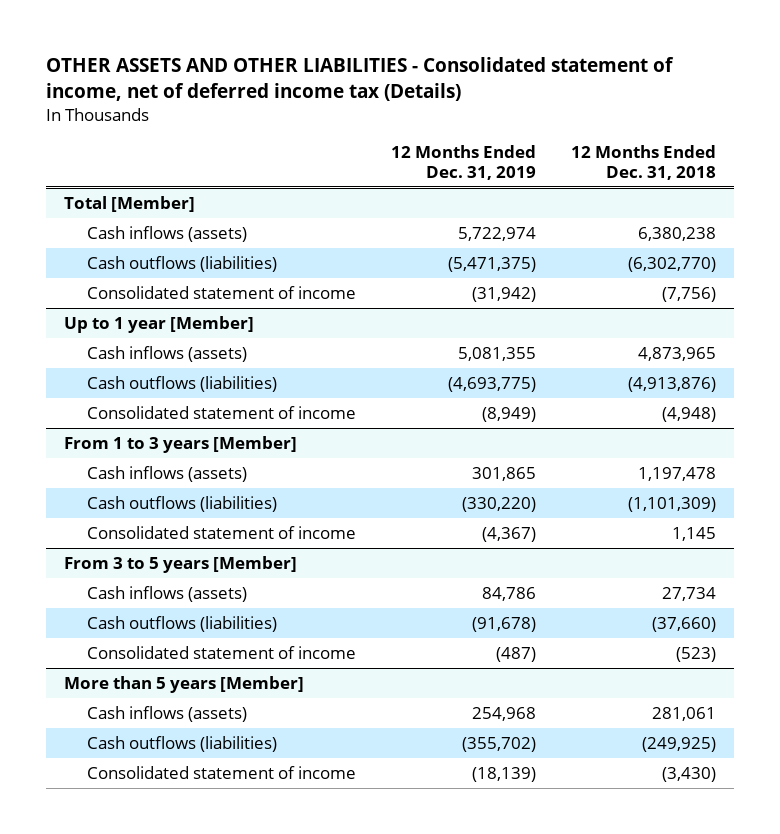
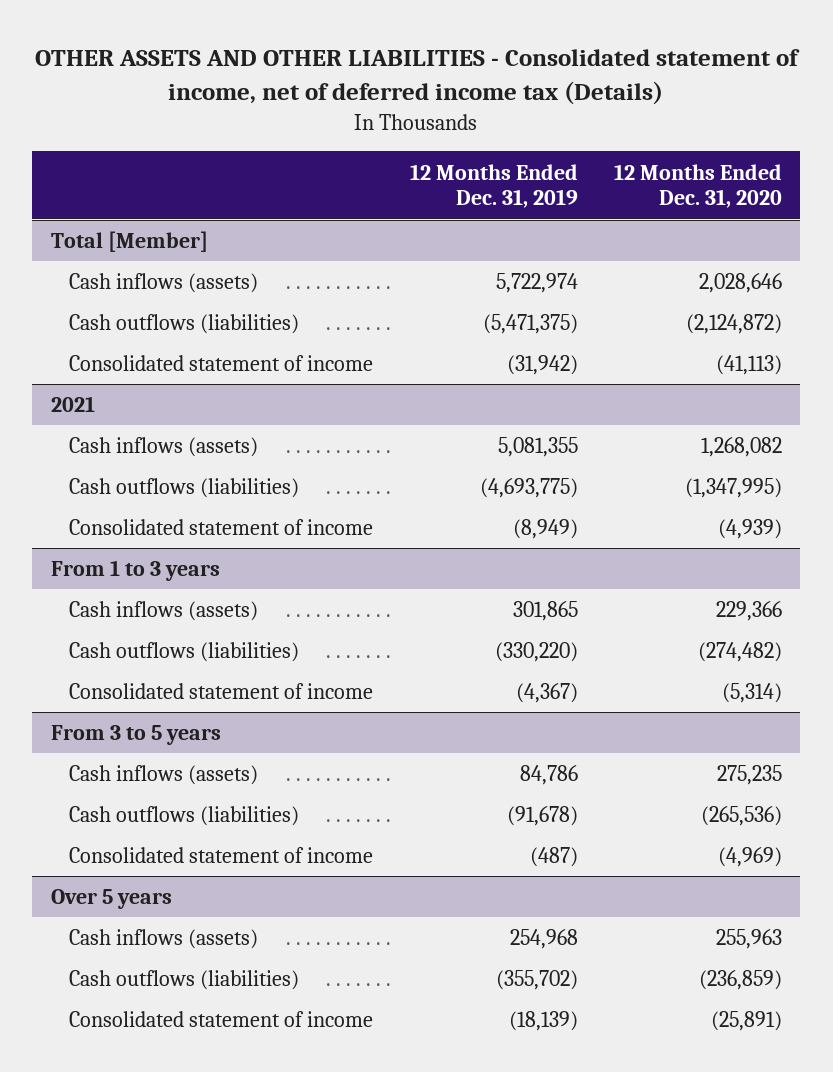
[571,145,717,180] 12 Months Ended Dec. 31, 2018 -> none
none -> [613,163,782,209] 12 Months Ended Dec. 31, 2020
[63,315,254,333] Up to 1 year [Member] -> [50,396,95,413] 2021
[63,435,297,453] From 1 to 3 years [Member] -> [50,560,220,582] From 1 to 3 years
[63,555,297,573] From 3 to 5 years [Member] -> [50,725,221,746] From 3 to 5 years
[63,675,304,693] More than 5 years [Member] -> [50,889,172,910] Over 5 years

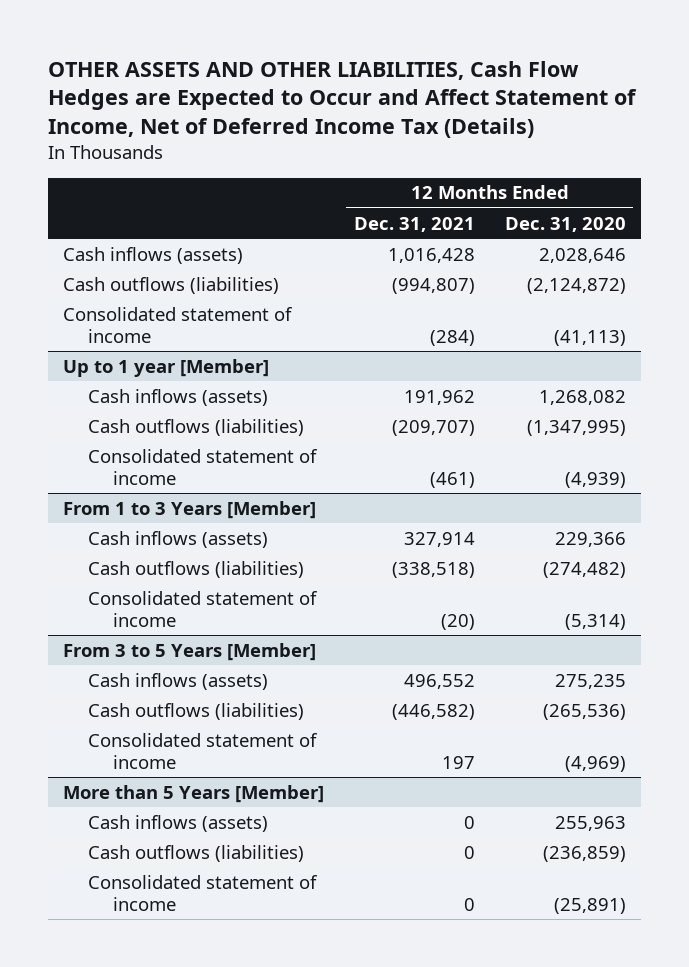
[35,49,801,106] OTHER ASSETS AND OTHER LIABILITIES - Consolidated statement of income, net of deferred income tax (Details) -> [47,60,637,139] OTHER ASSETS AND OTHER LIABILITIES, Cash Flow Hedges are Expected to Occur and Affect Statement of Income, Net of Deferred Income Tax (Details)
[409,163,578,209] 12 Months Ended Dec. 31, 2019 -> none
none -> [353,216,475,232] Dec. 31, 2021
[50,231,208,253] Total [Member] -> none
[50,396,95,413] 2021 -> [62,358,269,377] Up to 1 year [Member]
[50,560,220,582] From 1 to 3 years -> [62,500,316,519] From 1 to 3 Years [Member]
[50,725,221,746] From 3 to 5 years -> [62,642,316,661] From 3 to 5 Years [Member]
[50,889,172,910] Over 5 years -> [62,784,324,803] More than 5 Years [Member]

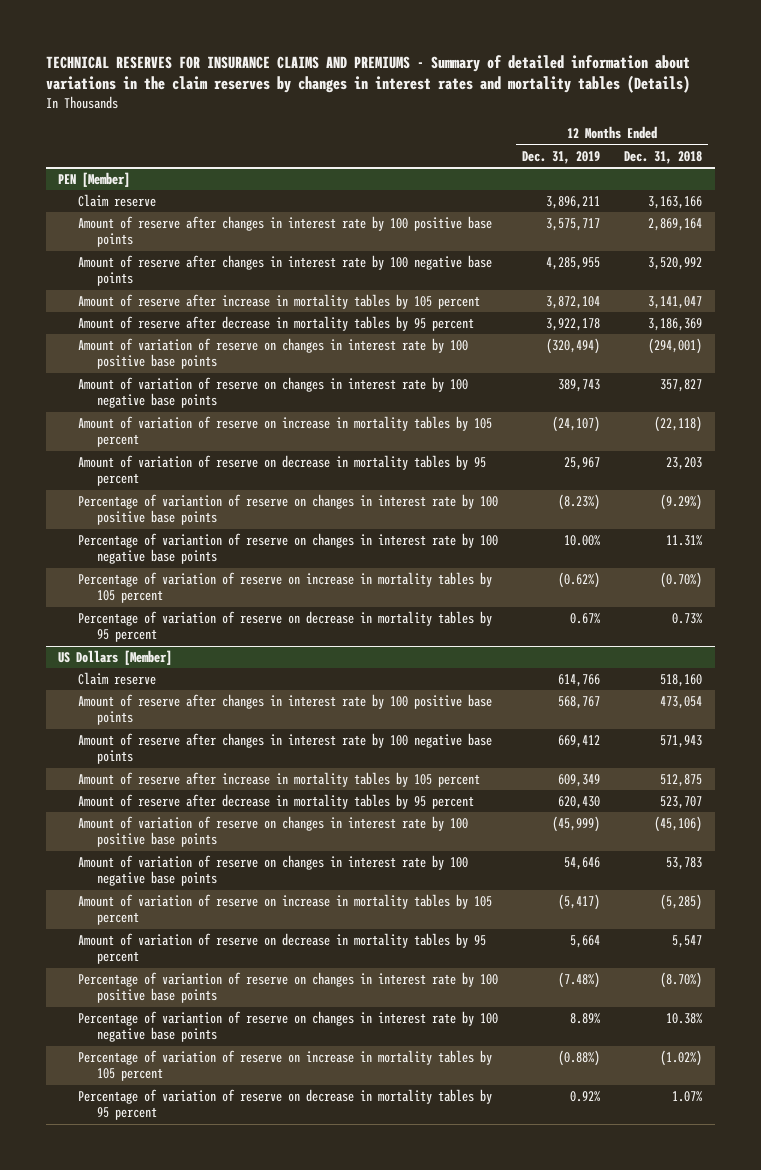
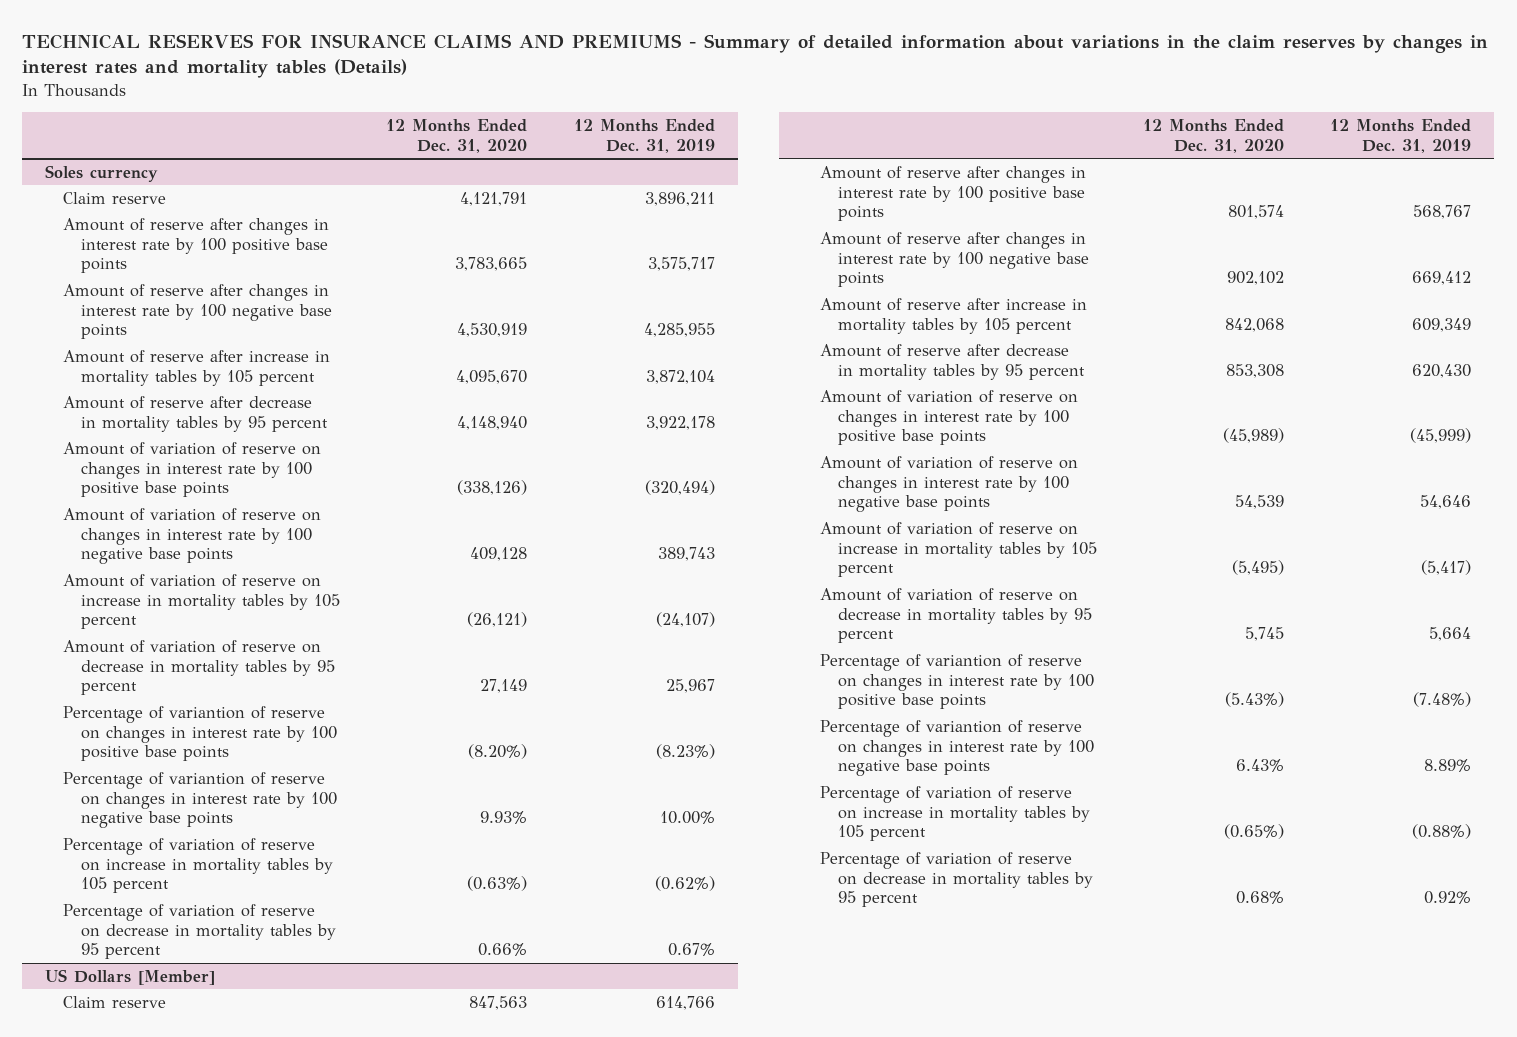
[624,150,703,164] Dec. 31, 2018 -> none
none -> [386,119,528,153] 12 Months Ended Dec. 31, 2020
[58,172,131,188] PEN [Member] -> [45,164,159,182] Soles currency

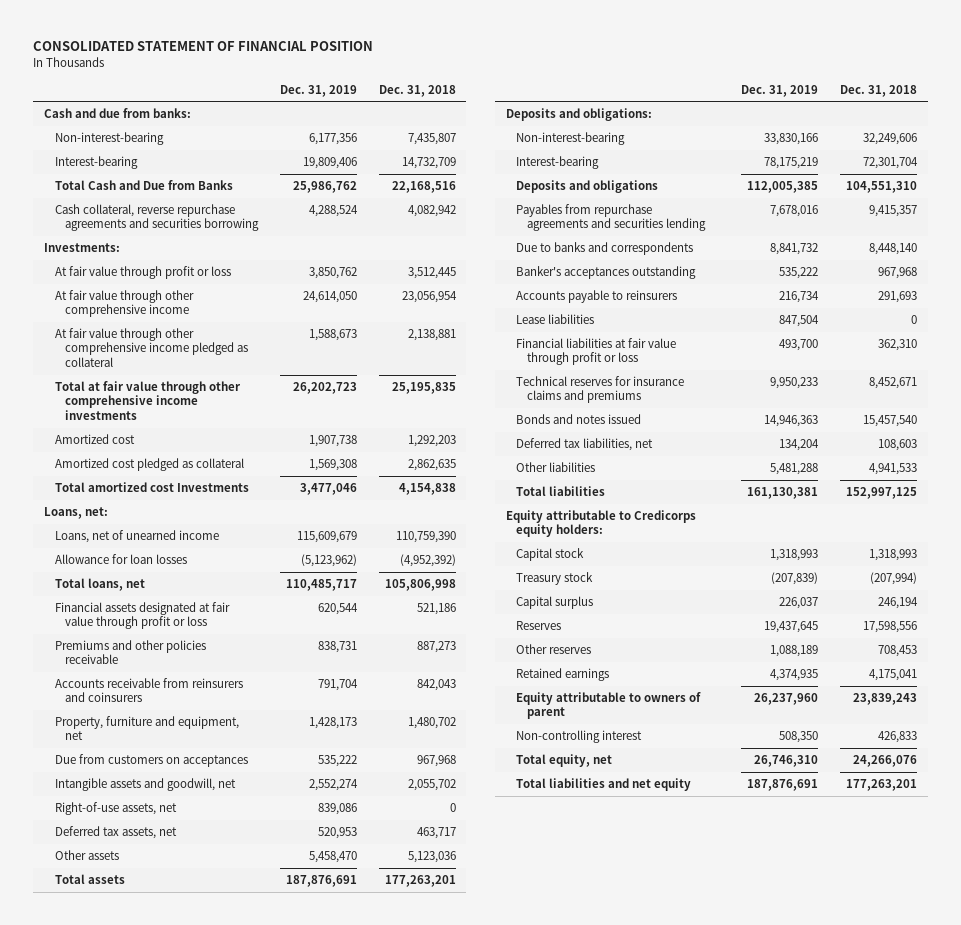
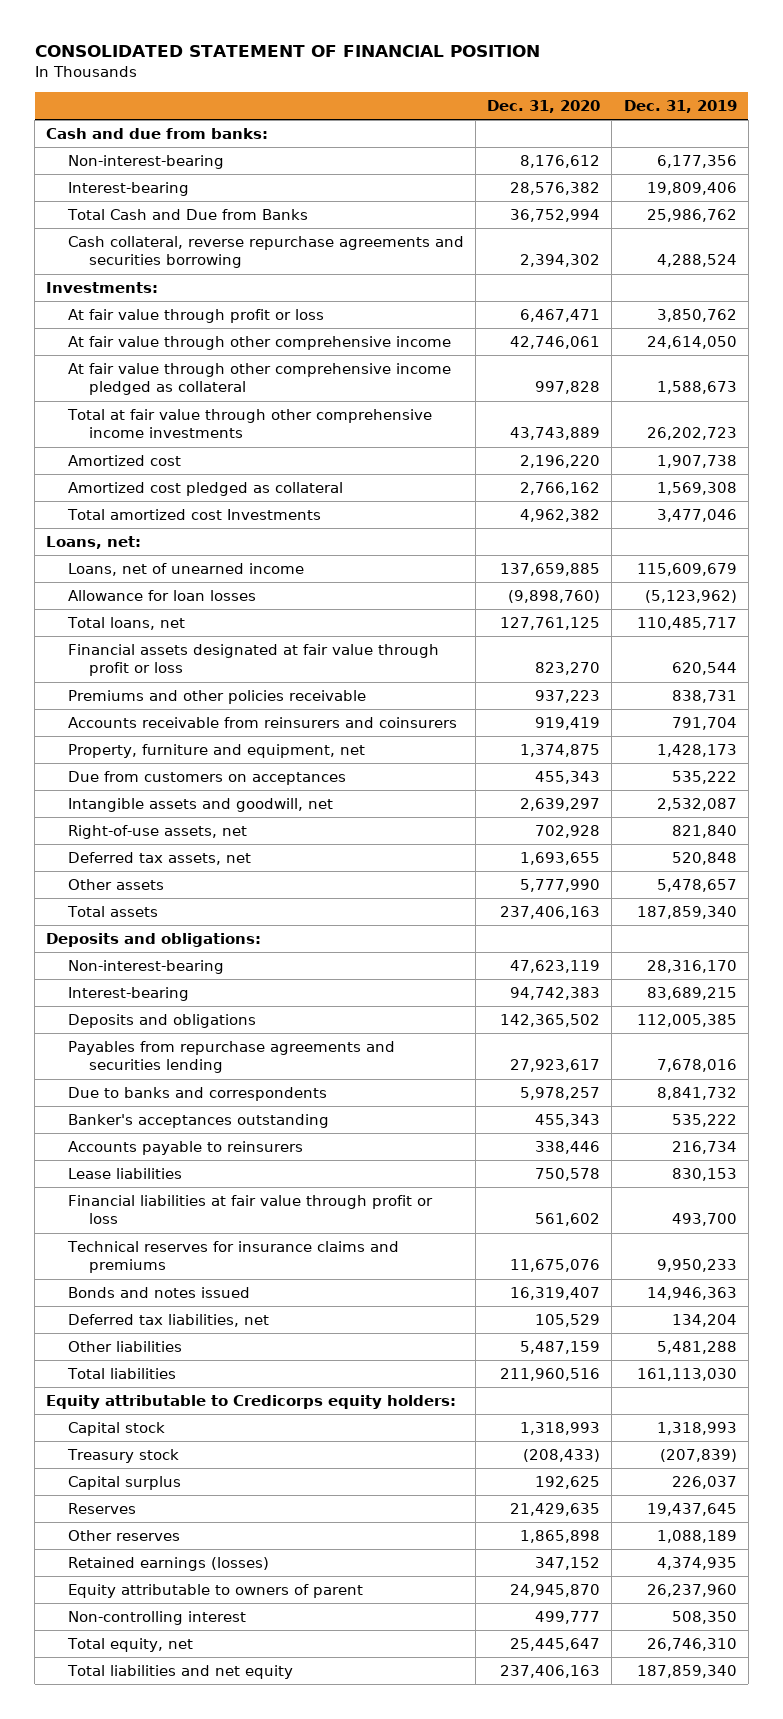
[378,84,456,97] Dec. 31, 2018 -> none
none -> [487,99,601,113] Dec. 31, 2020
[308,778,358,791] 2,552,274 -> [656,798,737,812] 2,532,087
[317,802,357,815] 839,086 -> [671,825,737,839] 821,840
[317,826,357,839] 520,953 -> [671,852,737,866] 520,848
[308,850,357,863] 5,458,470 -> [656,879,737,893] 5,478,657
[285,874,357,887] 187,876,691 -> [636,906,737,920] 187,859,340
[764,132,819,145] 33,830,166 -> [646,960,737,974] 28,316,170
[764,156,819,169] 78,175,219 -> [646,987,737,1001] 83,689,215
[779,314,820,327] 847,504 -> [671,1168,737,1182] 830,153
[747,486,819,499] 161,130,381 -> [636,1368,737,1382] 161,113,030
[516,667,610,681] Retained earnings -> [67,1557,269,1572] Retained earnings (losses)
[747,778,819,791] 187,876,691 -> [636,1665,737,1679] 187,859,340

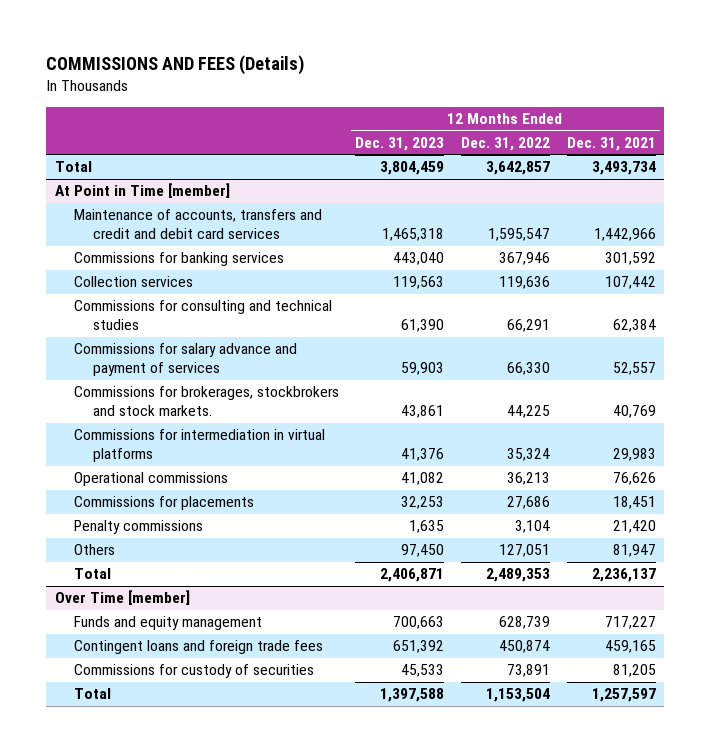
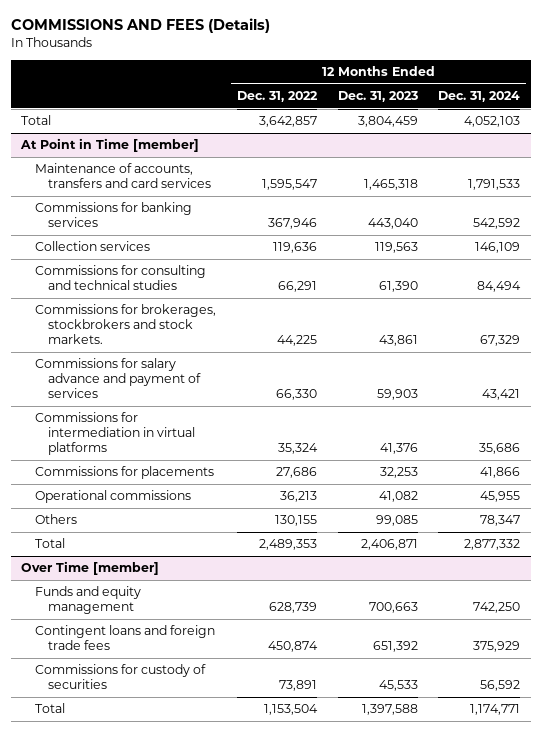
[566,136,656,151] Dec. 31, 2021 -> none
none -> [438,91,521,103] Dec. 31, 2024
[73,209,322,240] Maintenance of accounts, transfers and credit and debit card services -> [34,163,211,189] Maintenance of accounts, transfers and card services
[73,343,297,377] Commissions for salary advance and payment of services -> [34,358,201,398] Commissions for salary advance and payment of services
[73,520,203,535] Penalty commissions -> none
[73,472,228,487] Operational commissions -> [34,490,191,504] Operational commissions
[401,544,445,558] 97,450 -> [375,515,418,527] 99,085
[498,544,550,558] 127,051 -> [274,515,317,527] 130,155

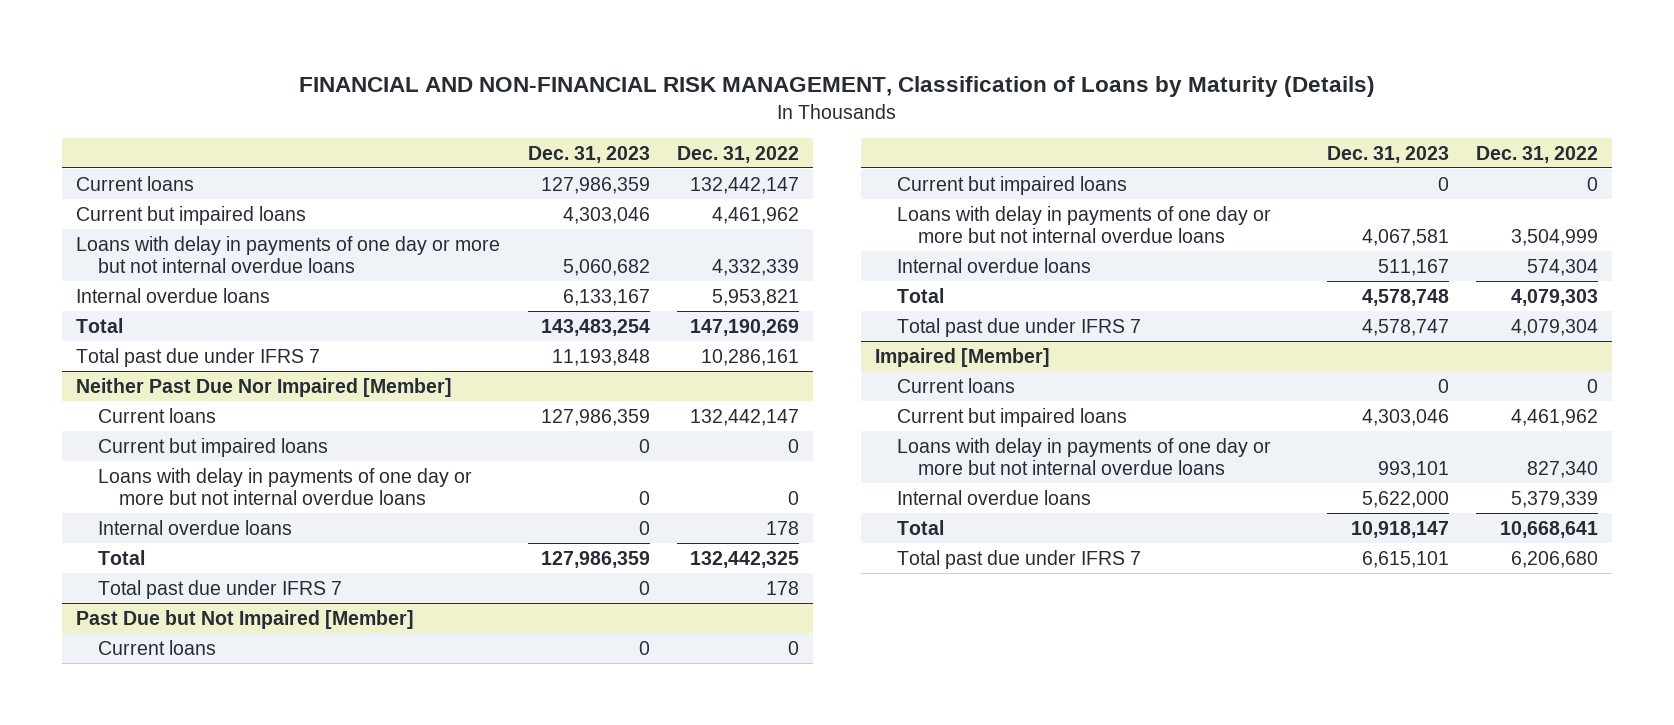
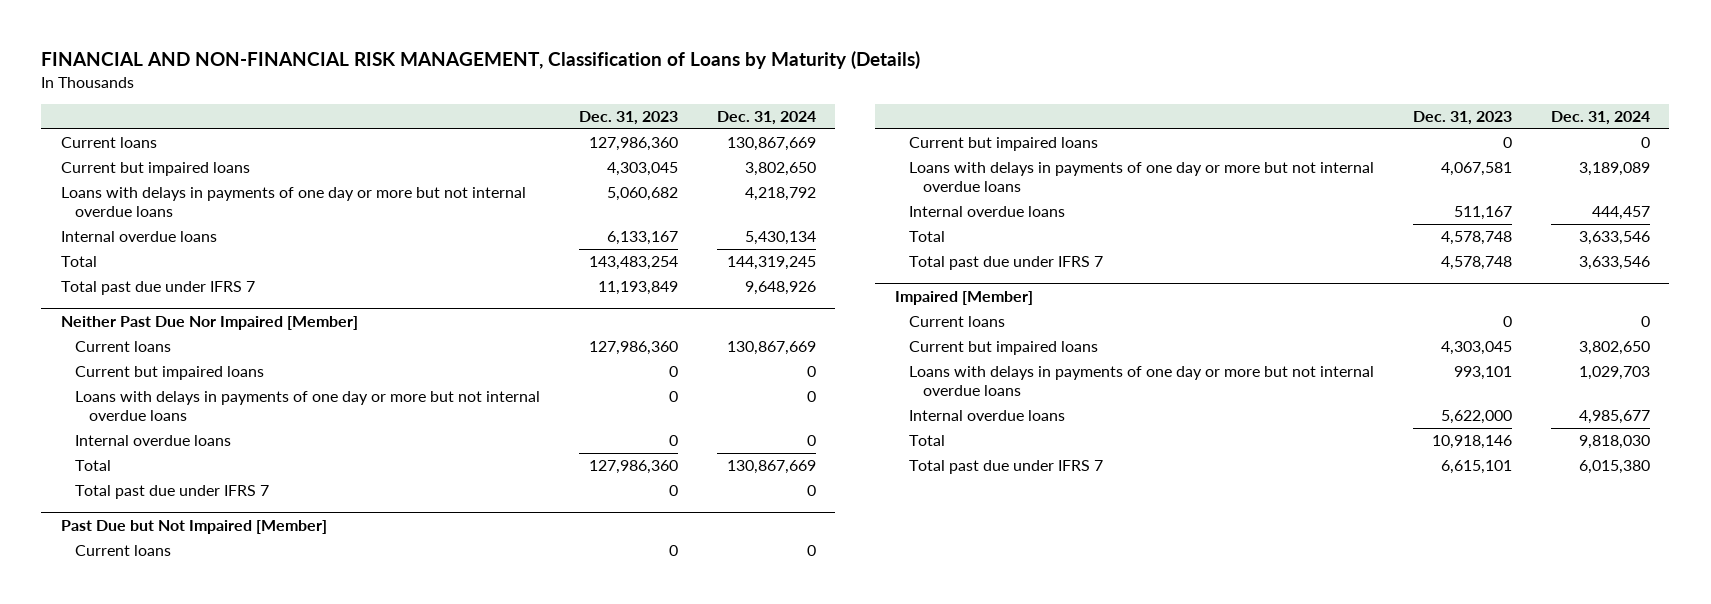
[677,145,800,163] Dec. 31, 2022 -> none
none -> [716,111,816,126] Dec. 31, 2024
[540,176,650,194] 127,986,359 -> [588,137,678,152] 127,986,360
[562,206,650,224] 4,303,046 -> [606,162,678,177] 4,303,045
[76,235,501,274] Loans with delay in payments of one day or more but not internal overdue loans -> [60,187,526,218] Loans with delays in payments of one day or more but not internal overdue loans
[551,348,650,366] 11,193,848 -> [597,281,678,296] 11,193,849
[540,408,650,426] 127,986,359 -> [588,341,678,356] 127,986,360
[97,467,472,506] Loans with delay in payments of one day or more but not internal overdue loans -> [74,391,540,422] Loans with delays in payments of one day or more but not internal overdue loans
[540,550,650,568] 127,986,359 -> [588,460,678,475] 127,986,360
[896,205,1271,244] Loans with delay in payments of one day or more but not internal overdue loans -> [908,162,1374,193] Loans with delays in payments of one day or more but not internal overdue loans
[1361,318,1449,336] 4,578,747 -> [1440,256,1512,271] 4,578,748
[1361,408,1449,426] 4,303,046 -> [1440,341,1512,356] 4,303,045
[896,437,1271,476] Loans with delay in payments of one day or more but not internal overdue loans -> [908,366,1374,397] Loans with delays in payments of one day or more but not internal overdue loans
[1350,520,1449,538] 10,918,147 -> [1431,435,1512,450] 10,918,146

